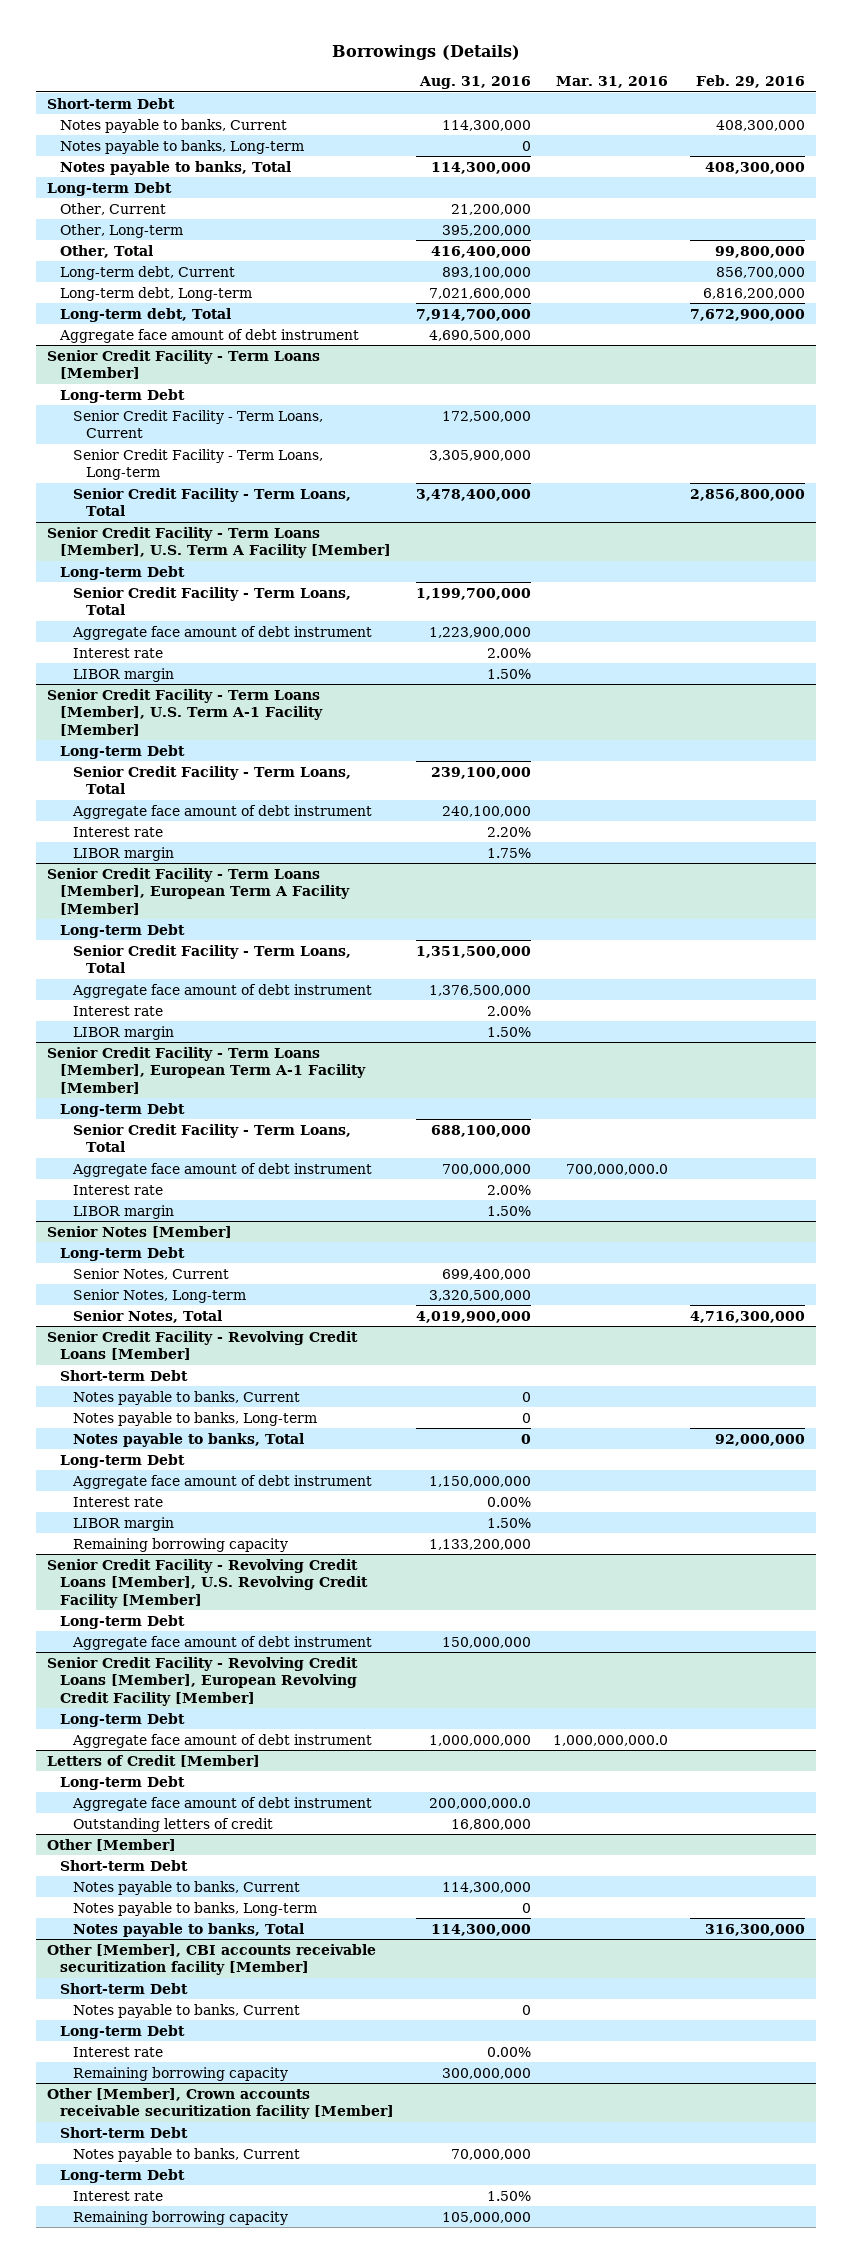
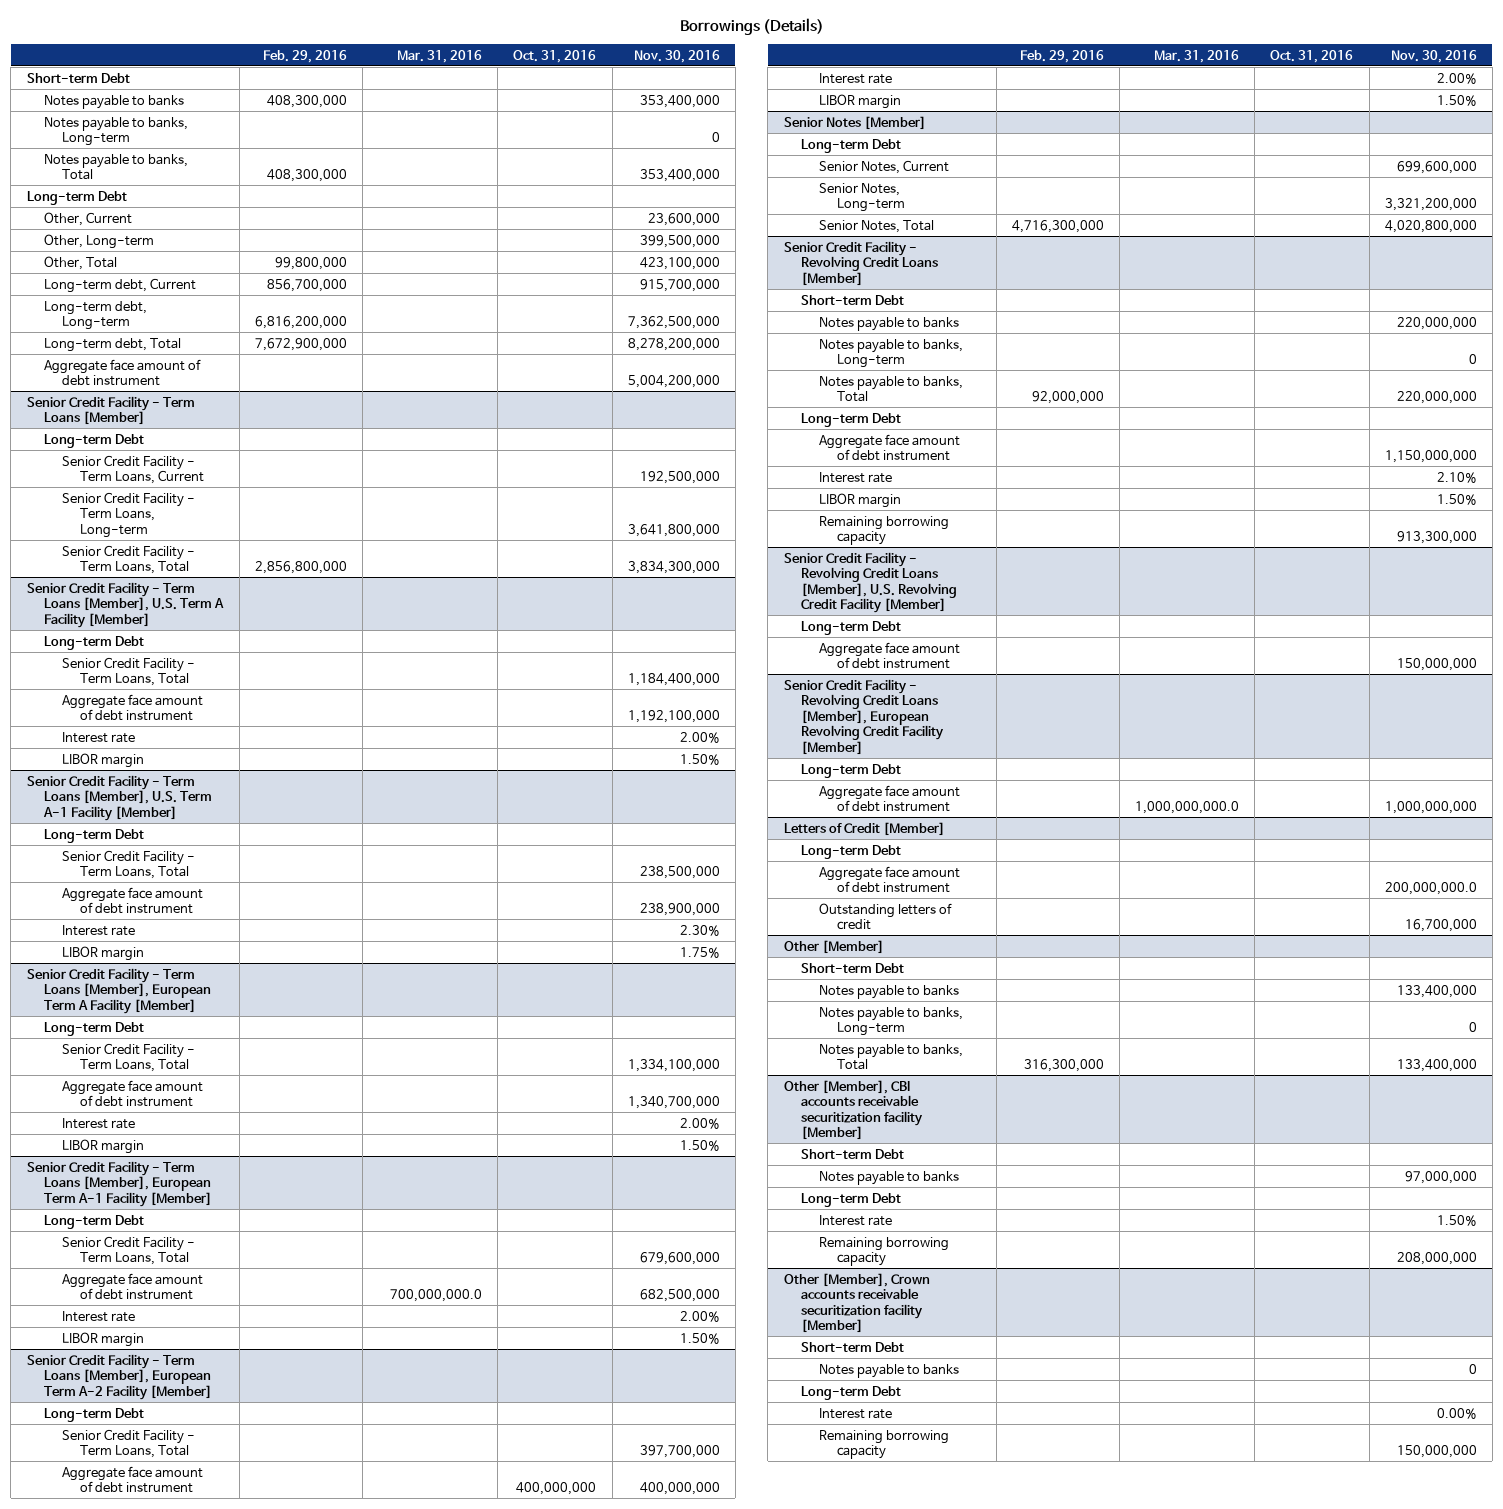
[418,76,531,90] Aug. 31, 2016 -> none
none -> [513,49,597,63] Oct. 31, 2016
none -> [633,49,720,63] Nov. 30, 2016
[59,118,287,133] Notes payable to banks, Current -> [44,94,185,109] Notes payable to banks
none -> [26,1353,213,1400] Senior Credit Facility - Term Loans [Member], European Term A-2 Facility [Member]
none -> [44,1407,145,1422] Long-term Debt
none -> [62,1428,196,1459] Senior Credit Facility - Term Loans, Total
none -> [62,1465,204,1494] Aggregate face amount of debt instrument
none -> [819,72,893,84] Interest rate
none -> [819,93,902,109] LIBOR margin
[72,1390,300,1405] Notes payable to banks, Current -> [819,316,960,331] Notes payable to banks
[72,1880,300,1895] Notes payable to banks, Current -> [819,984,960,999] Notes payable to banks
[72,2003,300,2018] Notes payable to banks, Current -> [819,1170,960,1185] Notes payable to banks
[72,2147,300,2162] Notes payable to banks, Current -> [819,1363,960,1378] Notes payable to banks

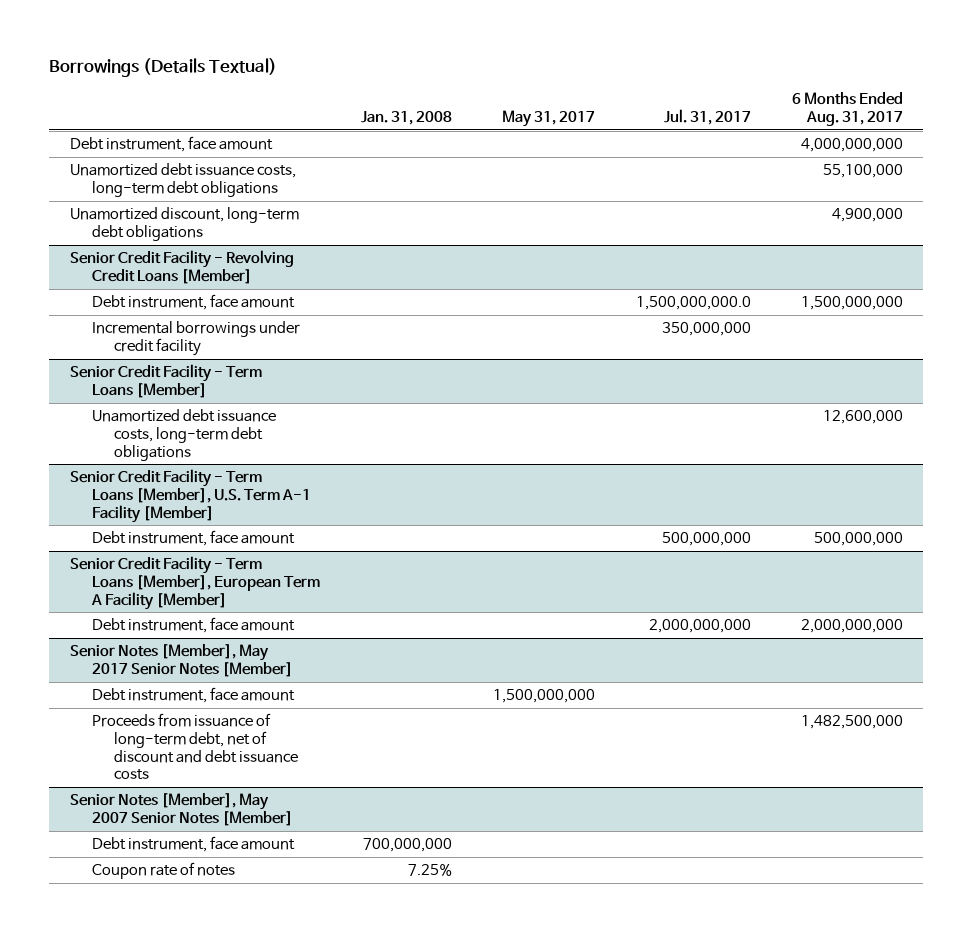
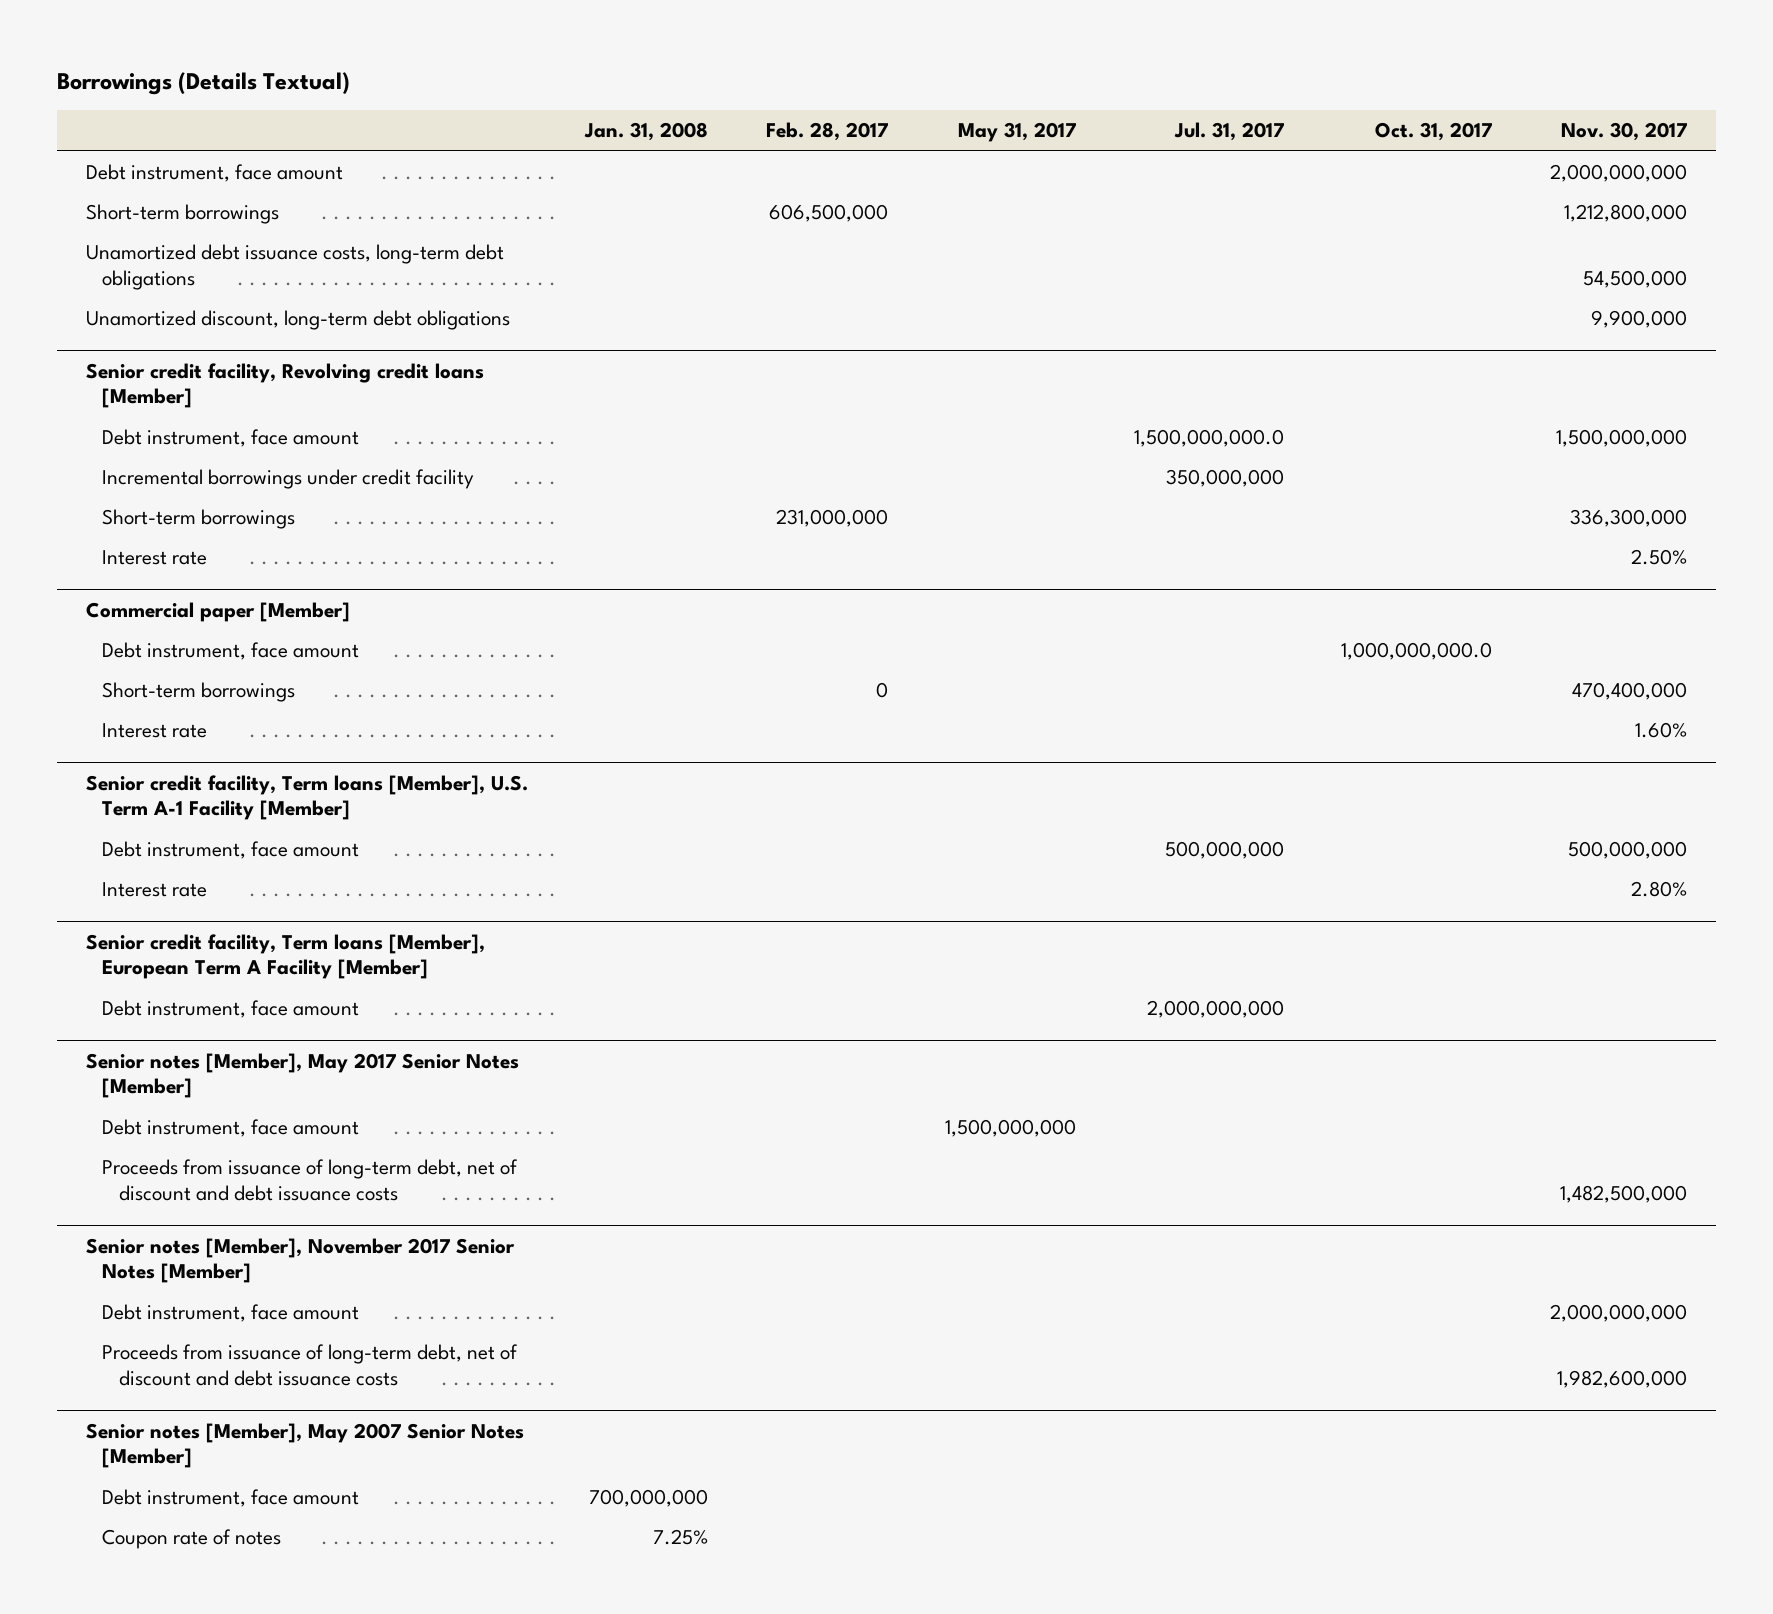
[791,92,903,127] 6 Months Ended Aug. 31, 2017 -> none
none -> [765,122,888,142] Feb. 28, 2017
none -> [1375,122,1493,142] Oct. 31, 2017
none -> [1561,122,1688,142] Nov. 30, 2017
none -> [85,204,279,225] Short-term borrowings
[69,250,294,284] Senior Credit Facility - Revolving Credit Loans [Member] -> [85,362,484,409] Senior credit facility, Revolving credit loans [Member]
[69,364,262,398] Senior Credit Facility - Term Loans [Member] -> none
[91,409,276,461] Unamortized debt issuance costs, long-term debt obligations -> none
none -> [102,509,296,530] Short-term borrowings
none -> [102,550,208,566] Interest rate
none -> [85,601,350,622] Commercial paper [Member]
none -> [102,642,360,661] Debt instrument, face amount
none -> [102,682,296,703] Short-term borrowings
none -> [102,723,208,739] Interest rate
[69,469,311,523] Senior Credit Facility - Term Loans [Member], U.S. Term A-1 Facility [Member] -> [85,774,528,821] Senior credit facility, Term loans [Member], U.S. Term A-1 Facility [Member]
none -> [102,882,208,898] Interest rate
[69,556,320,610] Senior Credit Facility - Term Loans [Member], European Term A Facility [Member] -> [85,933,485,980] Senior credit facility, Term loans [Member], European Term A Facility [Member]
[69,644,293,677] Senior Notes [Member], May 2017 Senior Notes [Member] -> [85,1052,519,1099] Senior notes [Member], May 2017 Senior Notes [Member]
none -> [85,1237,515,1284] Senior notes [Member], November 2017 Senior Notes [Member]
none -> [102,1304,360,1323] Debt instrument, face amount
none -> [102,1344,519,1386] Proceeds from issuance of long-term debt, net of discount and debt issuance costs
[69,793,293,826] Senior Notes [Member], May 2007 Senior Notes [Member] -> [85,1422,524,1469] Senior notes [Member], May 2007 Senior Notes [Member]

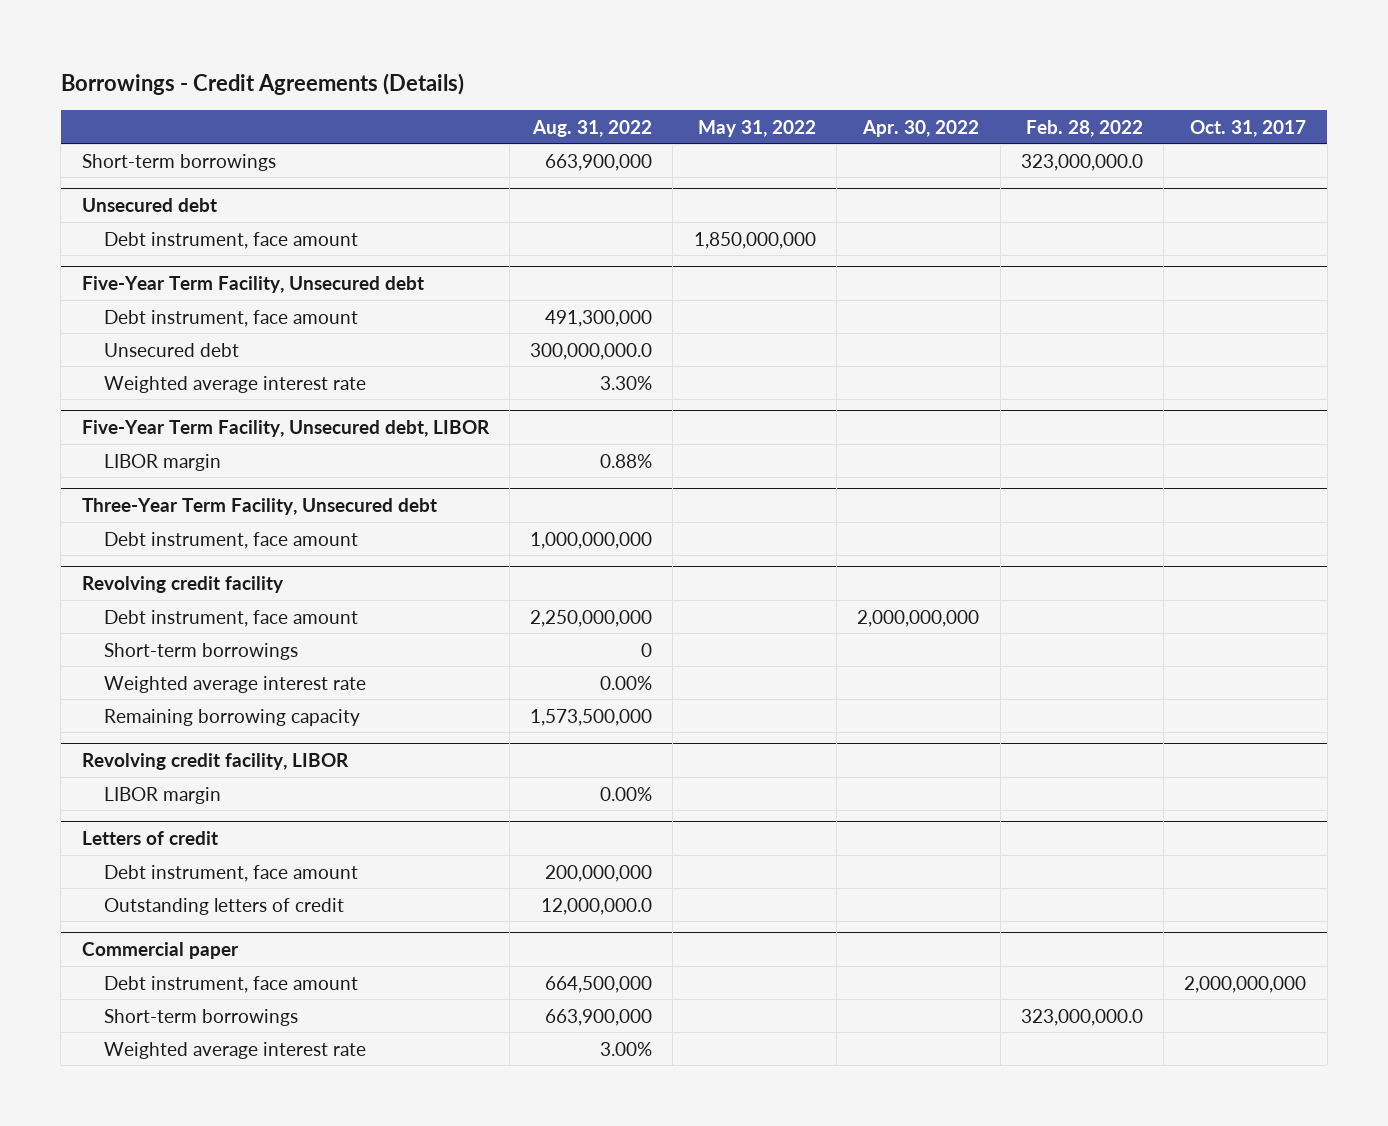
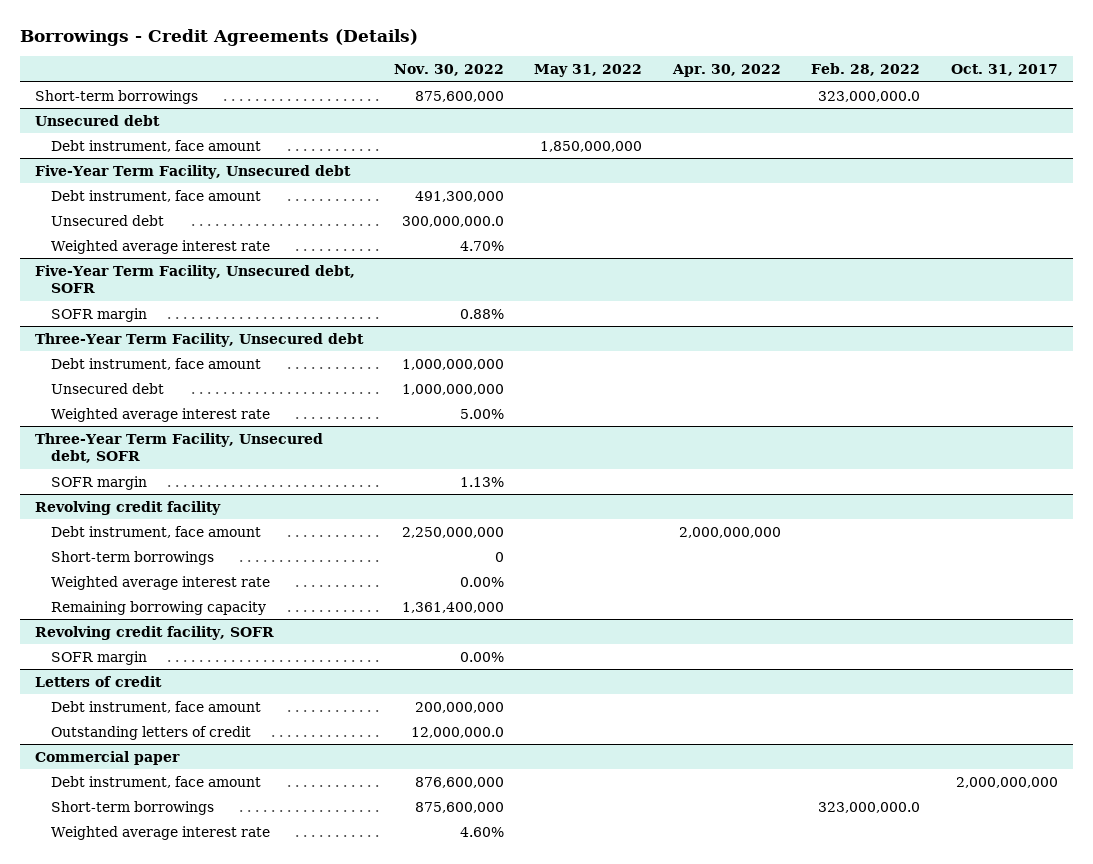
[532,119,653,137] Aug. 31, 2022 -> none
none -> [393,64,504,77] Nov. 30, 2022
[81,419,490,437] Five-Year Term Facility, Unsecured debt, LIBOR -> [35,264,356,294] Five-Year Term Facility, Unsecured debt, SOFR
[103,453,221,471] LIBOR margin -> [50,307,147,322] SOFR margin
none -> [50,382,164,394] Unsecured debt
none -> [50,407,270,422] Weighted average interest rate
none -> [35,432,324,464] Three-Year Term Facility, Unsecured debt, SOFR
none -> [50,475,147,490] SOFR margin
[81,752,349,770] Revolving credit facility, LIBOR -> [35,625,275,640] Revolving credit facility, SOFR
[103,786,221,804] LIBOR margin -> [50,650,147,665] SOFR margin

